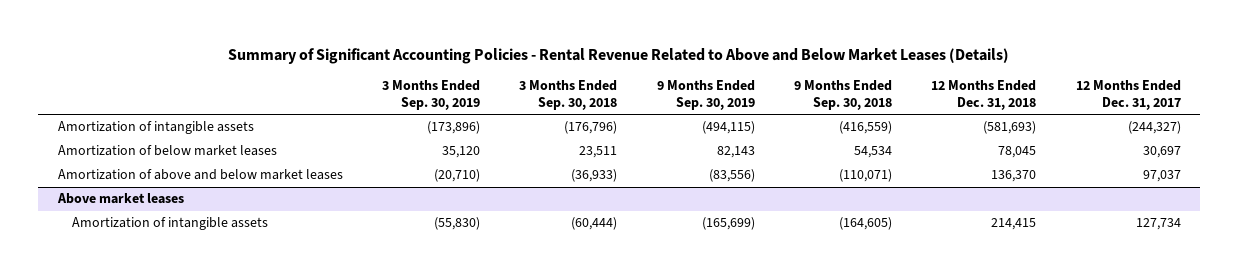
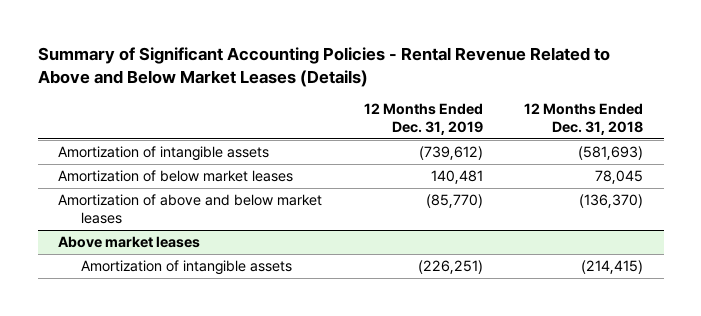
[382,79,481,110] 3 Months Ended Sep. 30, 2019 -> none
[519,79,618,110] 3 Months Ended Sep. 30, 2018 -> none
[656,79,755,110] 9 Months Ended Sep. 30, 2019 -> none
[794,79,893,110] 9 Months Ended Sep. 30, 2018 -> none
[1075,79,1181,110] 12 Months Ended Dec. 31, 2017 -> none
none -> [363,103,483,136] 12 Months Ended Dec. 31, 2019
[991,170,1037,183] 136,370 -> [579,194,644,209] (136,370)
[991,218,1037,231] 214,415 -> [581,260,644,275] (214,415)

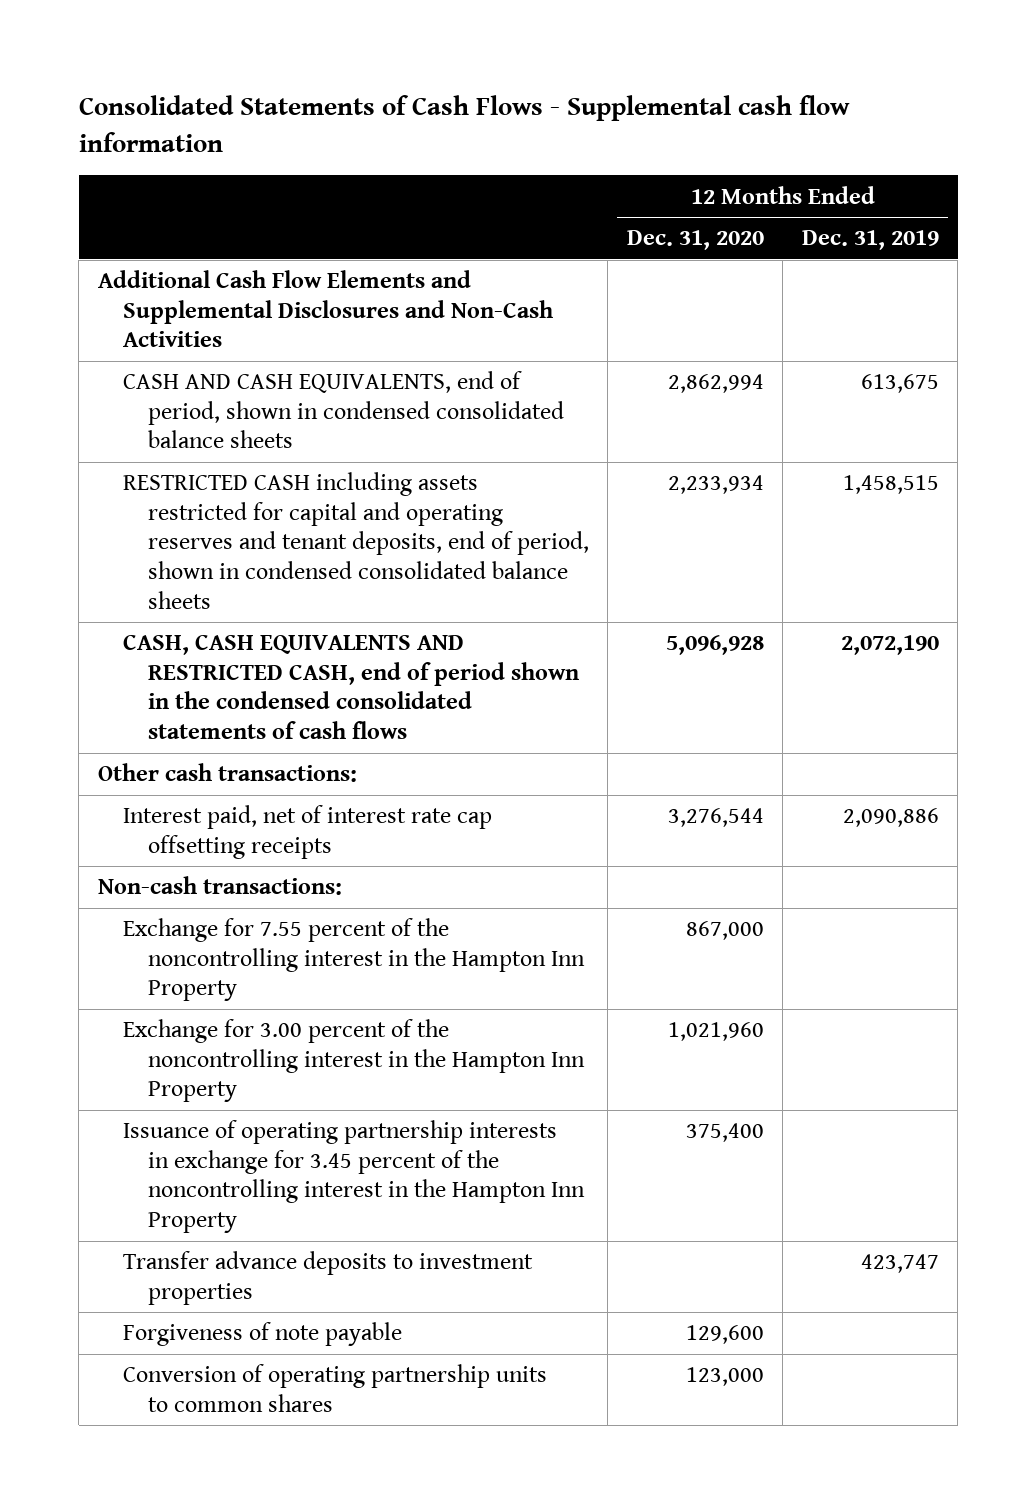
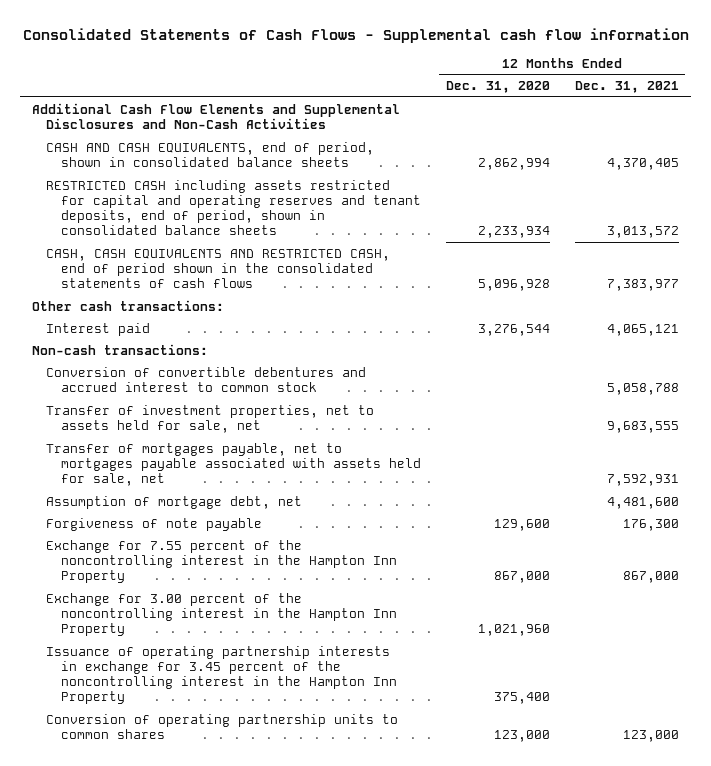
[801,230,939,251] Dec. 31, 2019 -> none
none -> [574,81,679,94] Dec. 31, 2021
[122,371,564,449] CASH AND CASH EQUIVALENTS, end of period, shown in condensed consolidated balance sheets -> [46,141,375,167] CASH AND CASH EQUIVALENTS, end of period, shown in consolidated balance sheets
[122,472,589,609] RESTRICTED CASH including assets restricted for capital and operating reserves and tenant deposits, end of period, shown in condensed consolidated balance sheets -> [46,179,421,236] RESTRICTED CASH including assets restricted for capital and operating reserves and tenant deposits, end of period, shown in consolidated balance sheets
[122,635,579,740] CASH, CASH EQUIVALENTS AND RESTRICTED CASH, end of period shown in the condensed consolidated statements of cash flows -> [46,248,391,289] CASH, CASH EQUIVALENTS AND RESTRICTED CASH, end of period shown in the consolidated statements of cash flows
[122,805,492,859] Interest paid, net of interest rate cap offsetting receipts -> [46,322,151,336] Interest paid
none -> [46,366,367,392] Conversion of convertible debentures and accrued interest to common stock
none -> [46,404,375,433] Transfer of investment properties, net to assets held for sale, net
none -> [46,442,421,487] Transfer of mortgages payable, net to mortgages payable associated with assets held for sale, net
none -> [46,495,303,509] Assumption of mortgage debt, net
[122,1322,402,1347] Forgiveness of note payable -> [46,517,263,531] Forgiveness of note payable
[122,1251,533,1305] Transfer advance deposits to investment properties -> none

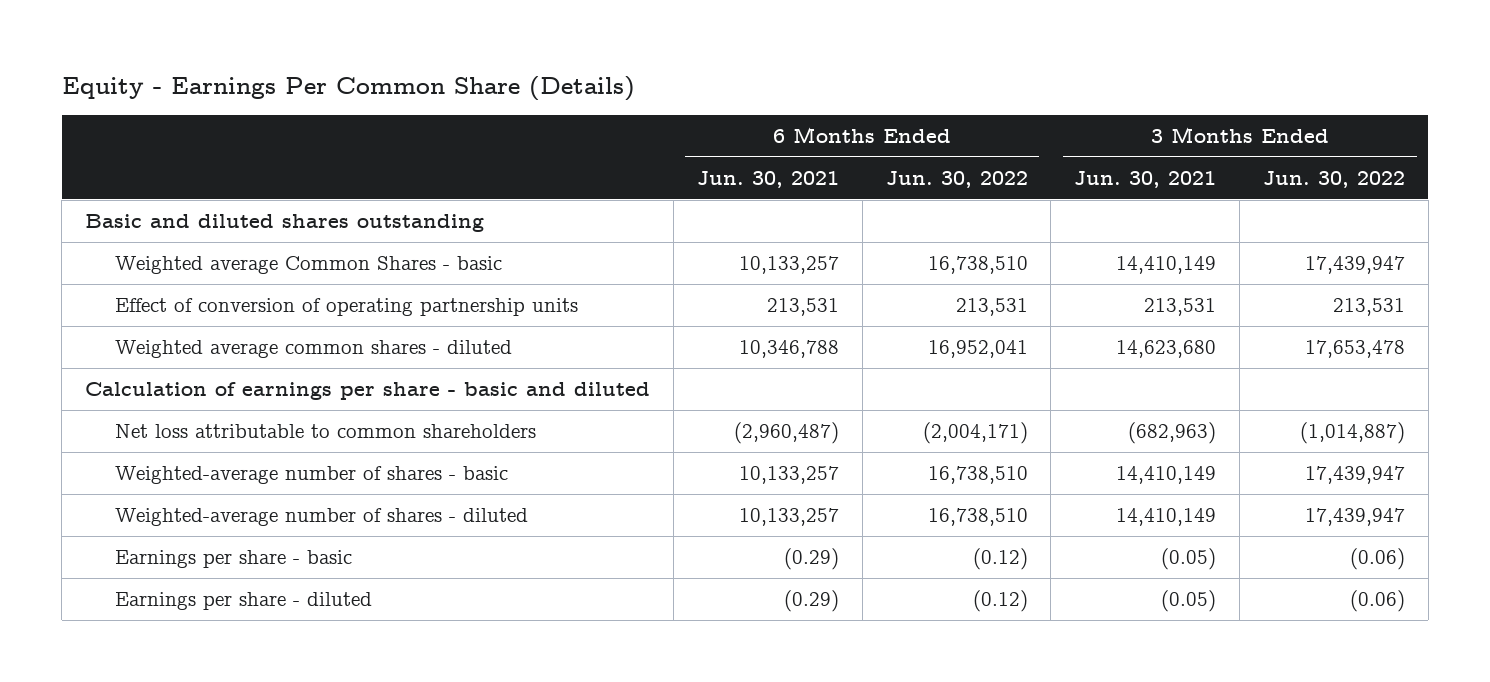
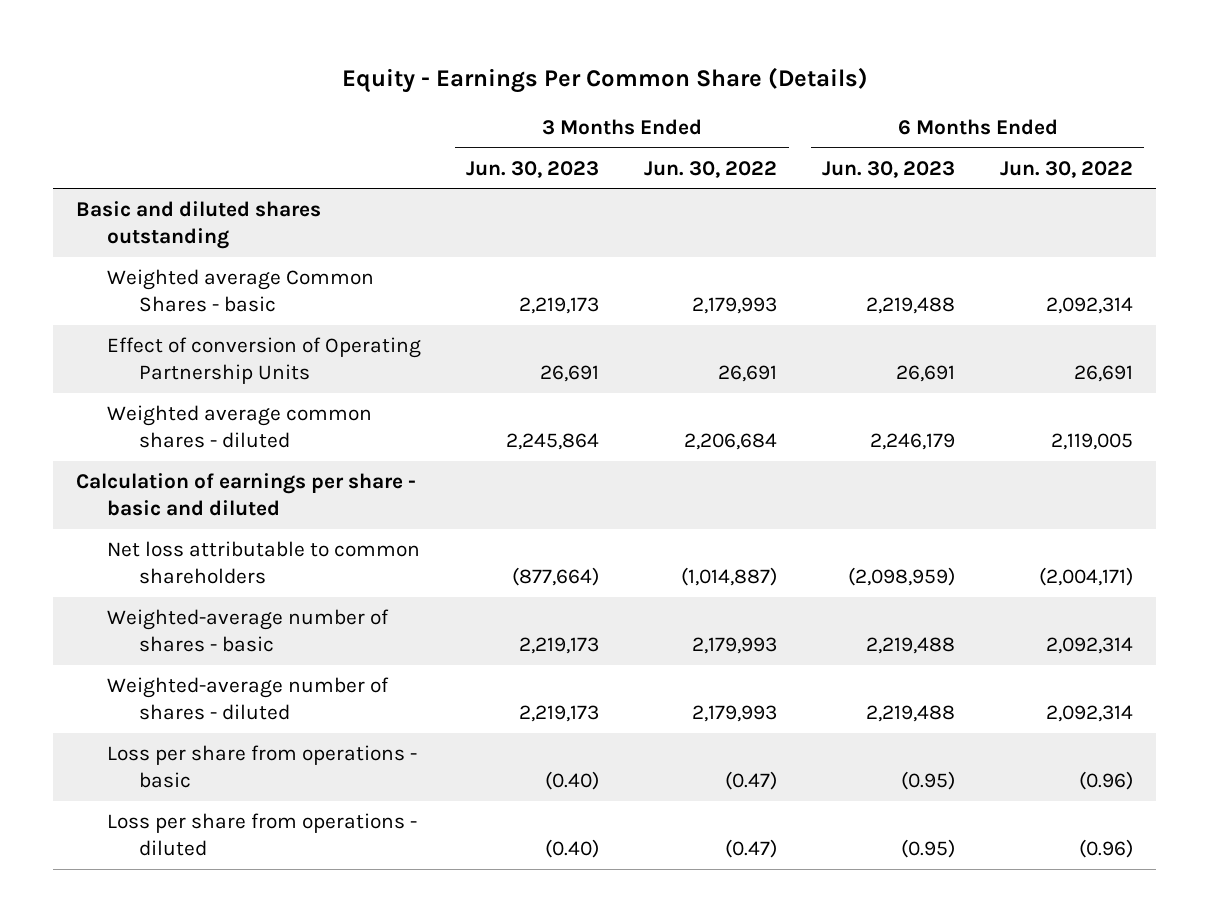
[696,170,839,188] Jun. 30, 2021 -> none
[1074,170,1217,188] Jun. 30, 2021 -> none
none -> [466,160,600,178] Jun. 30, 2023
none -> [822,160,956,178] Jun. 30, 2023
[927,256,1028,275] 16,738,510 -> [1046,297,1134,315] 2,092,314
[1304,256,1405,275] 17,439,947 -> [692,297,778,315] 2,179,993
[114,298,578,317] Effect of conversion of operating partnership units -> [107,336,422,385] Effect of conversion of Operating Partnership Units
[955,298,1028,317] 213,531 -> [1074,365,1134,383] 26,691
[1332,298,1405,317] 213,531 -> [718,365,778,383] 26,691
[927,340,1028,359] 16,952,041 -> [1051,433,1134,451] 2,119,005
[1304,340,1405,359] 17,653,478 -> [684,433,778,451] 2,206,684
[927,466,1028,485] 16,738,510 -> [1046,637,1134,655] 2,092,314
[1304,466,1405,485] 17,439,947 -> [692,637,778,655] 2,179,993
[927,508,1028,527] 16,738,510 -> [1046,705,1134,723] 2,092,314
[1304,508,1405,527] 17,439,947 -> [692,705,778,723] 2,179,993
[114,550,352,569] Earnings per share - basic -> [107,744,418,789] Loss per share from operations - basic
[972,548,1028,571] (0.12) -> [1079,771,1134,791] (0.96)
[1349,548,1405,571] (0.06) -> [725,771,778,791] (0.47)
[114,592,372,611] Earnings per share - diluted -> [107,812,418,857] Loss per share from operations - diluted
[972,590,1028,613] (0.12) -> [1079,839,1134,859] (0.96)
[1349,590,1405,613] (0.06) -> [725,839,778,859] (0.47)

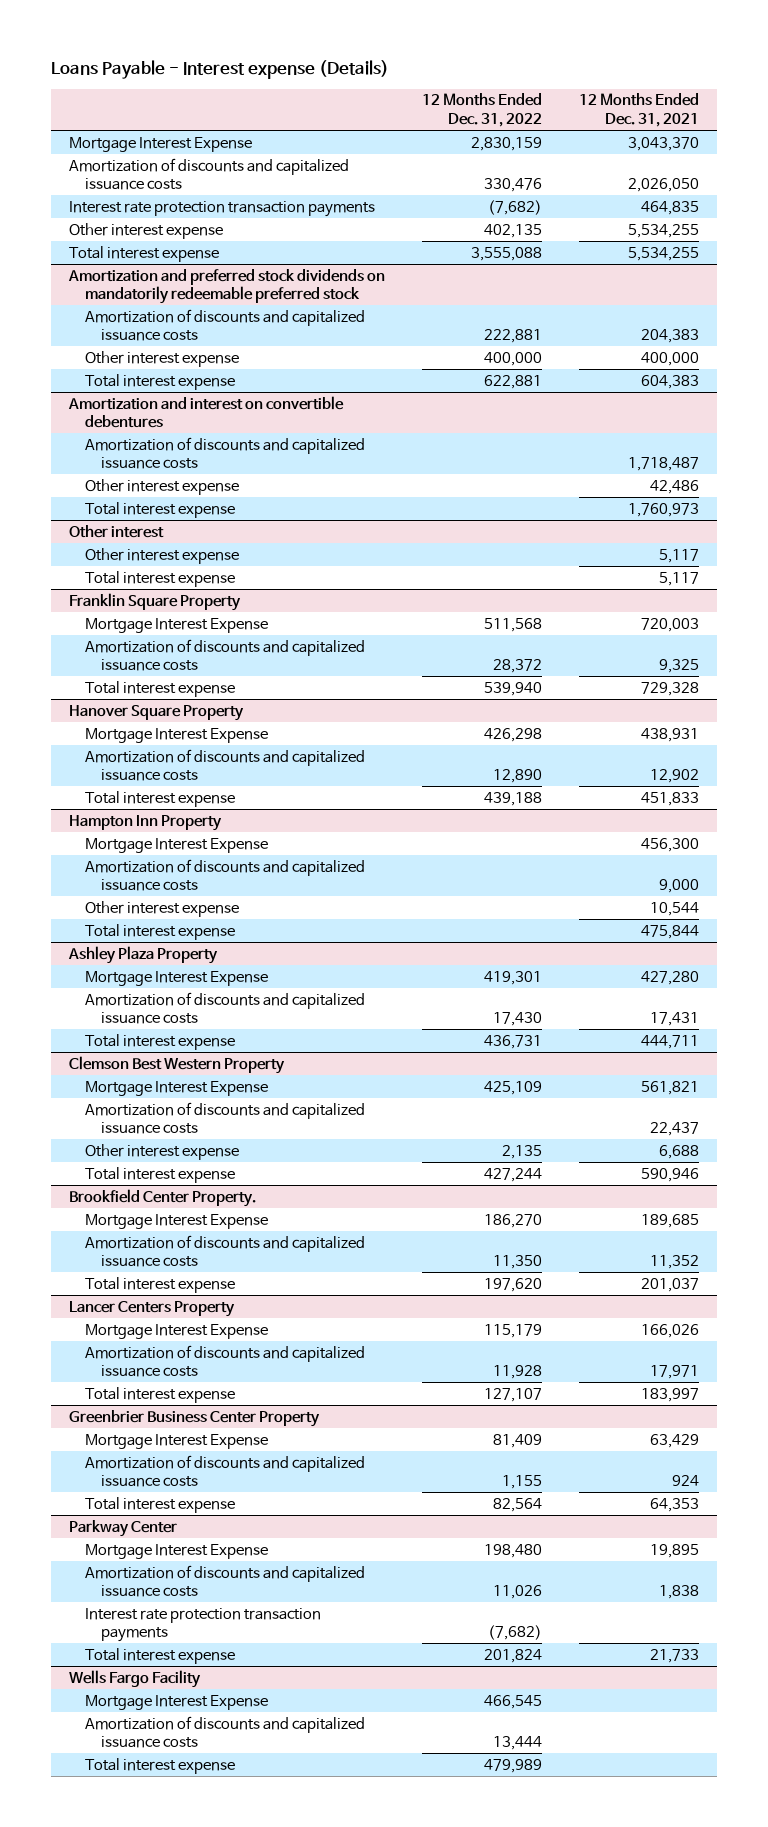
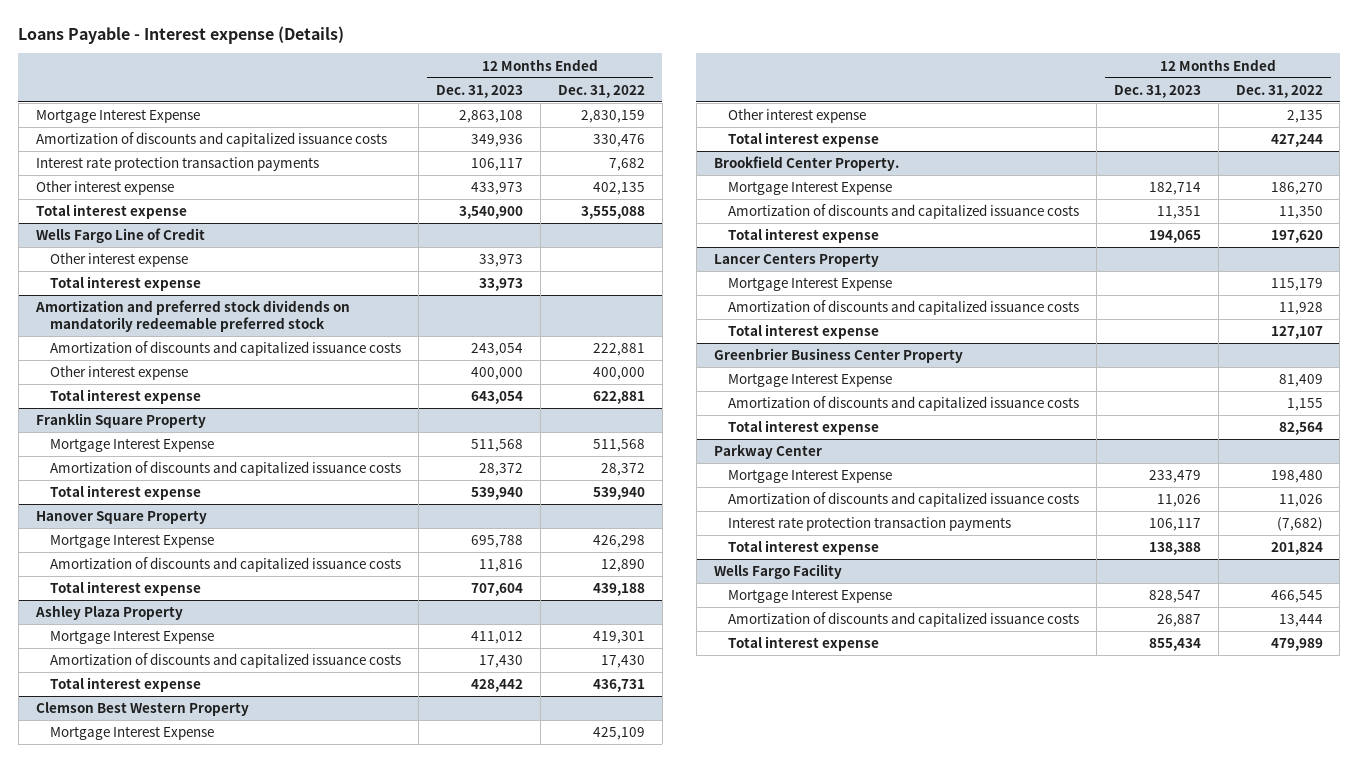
[578,93,699,128] 12 Months Ended Dec. 31, 2021 -> none
none -> [435,84,523,98] Dec. 31, 2023
[488,199,543,215] (7,682) -> [608,158,645,172] 7,682
none -> [35,228,205,244] Wells Fargo Line of Credit
none -> [49,252,188,268] Other interest expense
none -> [49,276,201,292] Total interest expense
[68,395,345,429] Amortization and interest on convertible debentures -> none
[85,436,366,470] Amortization of discounts and capitalized issuance costs -> none
[85,478,240,495] Other interest expense -> none
[85,501,236,518] Total interest expense -> none
[69,524,165,538] Other interest -> none
[85,547,240,564] Other interest expense -> none
[85,570,236,587] Total interest expense -> none
[69,814,223,831] Hampton Inn Property -> none
[85,837,269,853] Mortgage Interest Expense -> none
[85,858,366,892] Amortization of discounts and capitalized issuance costs -> none
[85,900,240,917] Other interest expense -> none
[85,923,236,940] Total interest expense -> none
[85,1101,366,1135] Amortization of discounts and capitalized issuance costs -> none

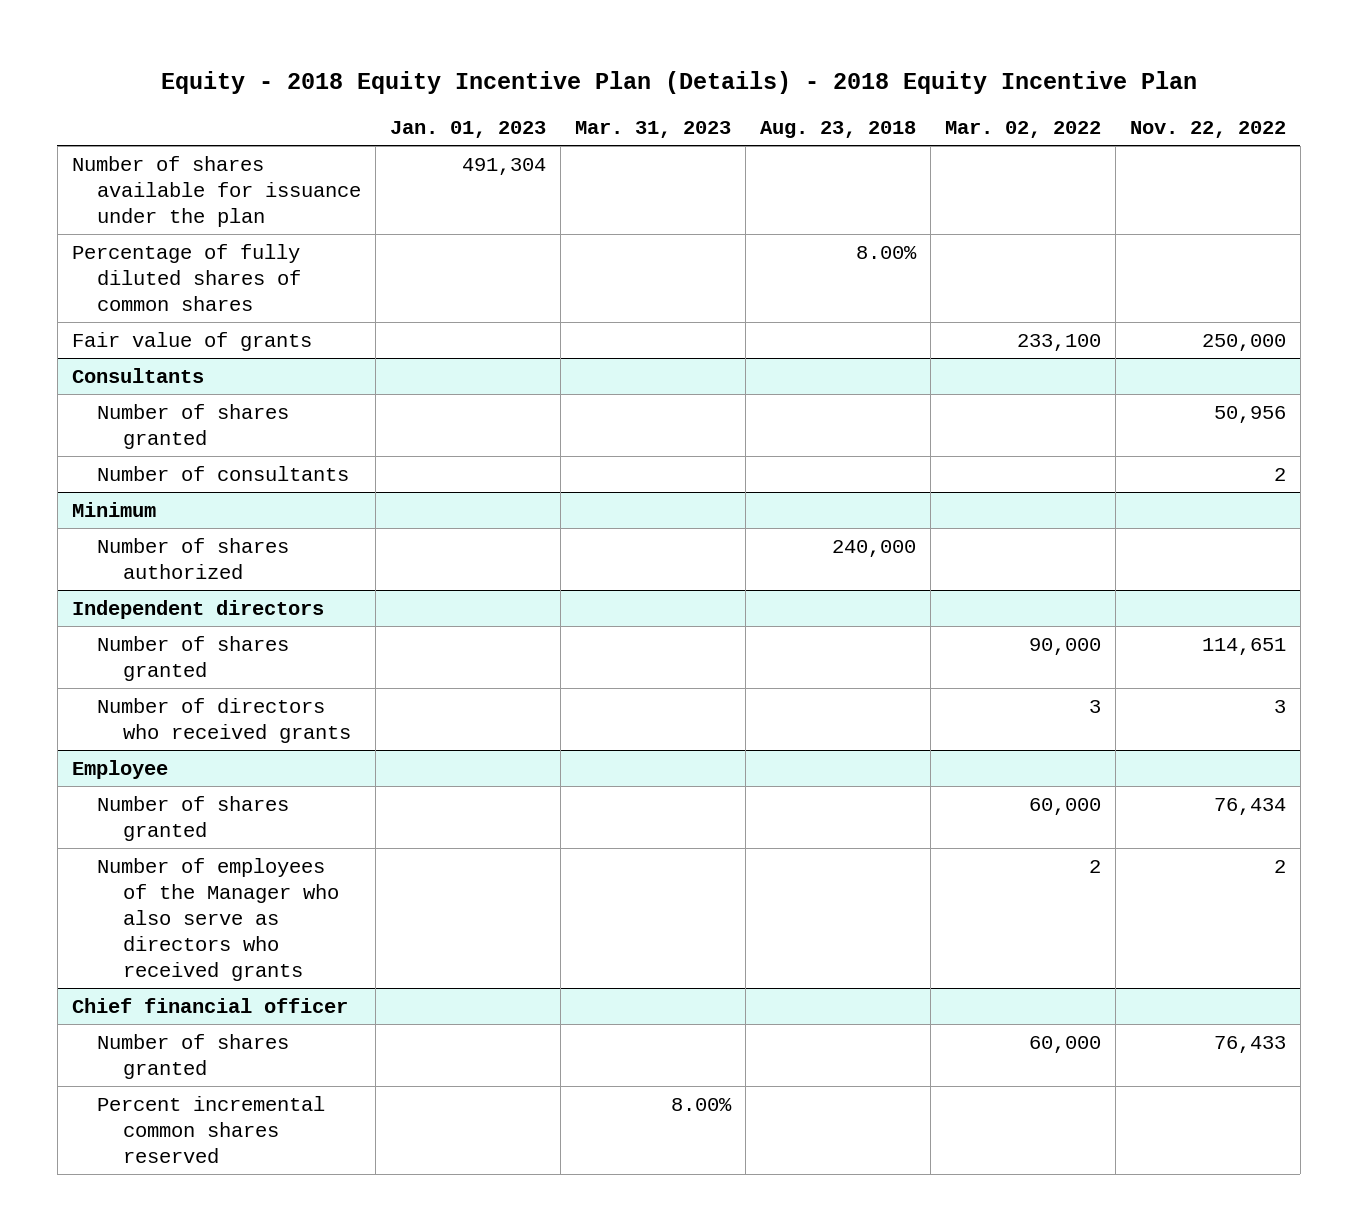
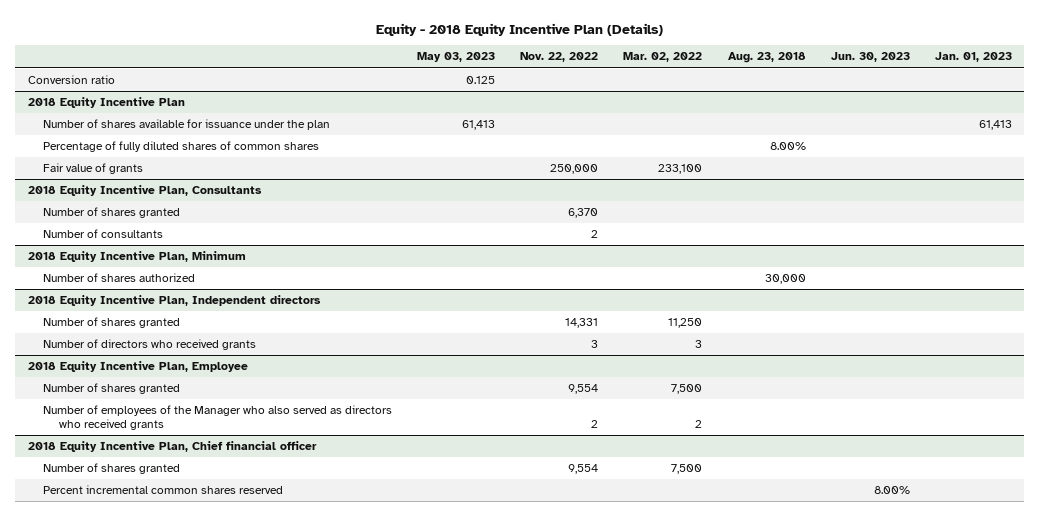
[160,71,1197,95] Equity - 2018 Equity Incentive Plan (Details) - 2018 Equity Incentive Plan -> [375,22,663,36] Equity - 2018 Equity Incentive Plan (Details)
[575,121,732,139] Mar. 31, 2023 -> none
none -> [417,52,496,63] May 03, 2023
none -> [830,52,910,63] Jun. 30, 2023
none -> [27,75,115,85] Conversion ratio
none -> [27,97,185,109] 2018 Equity Incentive Plan
[462,157,547,175] 491,304 -> [978,120,1012,131] 61,413
[71,367,204,383] Consultants -> none
none -> [27,185,262,197] 2018 Equity Incentive Plan, Consultants
[1214,405,1287,423] 50,956 -> [568,208,599,219] 6,370
[71,501,156,517] Minimum -> none
[71,599,324,619] Independent directors -> none
none -> [27,251,246,263] 2018 Equity Incentive Plan, Minimum
[832,539,917,557] 240,000 -> [764,274,806,285] 30,000
none -> [27,295,321,307] 2018 Equity Incentive Plan, Independent directors
[1029,637,1102,655] 90,000 -> [668,318,703,329] 11,250
[1202,637,1287,655] 114,651 -> [565,318,599,329] 14,331
[71,759,168,779] Employee -> none
[71,997,348,1013] Chief financial officer -> none
none -> [27,361,248,373] 2018 Equity Incentive Plan, Employee
[1029,797,1102,815] 60,000 -> [671,384,703,395] 7,500
[1214,797,1287,815] 76,434 -> [568,384,599,395] 9,554
[97,857,340,982] Number of employees of the Manager who also serve as directors who received grants -> [43,405,393,430] Number of employees of the Manager who also served as directors who received grants
none -> [27,441,317,453] 2018 Equity Incentive Plan, Chief financial officer
[1029,1035,1102,1053] 60,000 -> [671,464,703,475] 7,500
[1214,1035,1287,1053] 76,433 -> [568,464,599,475] 9,554

